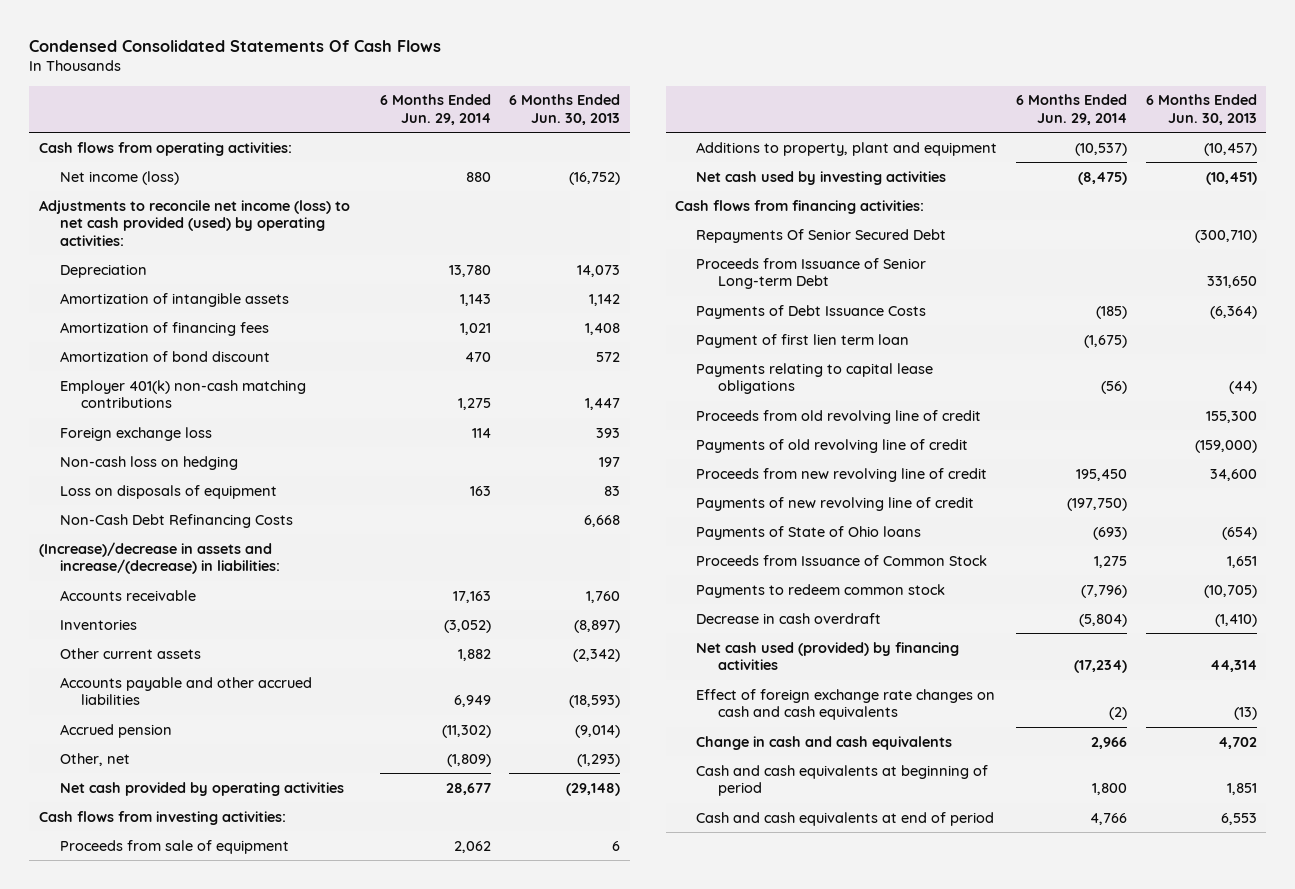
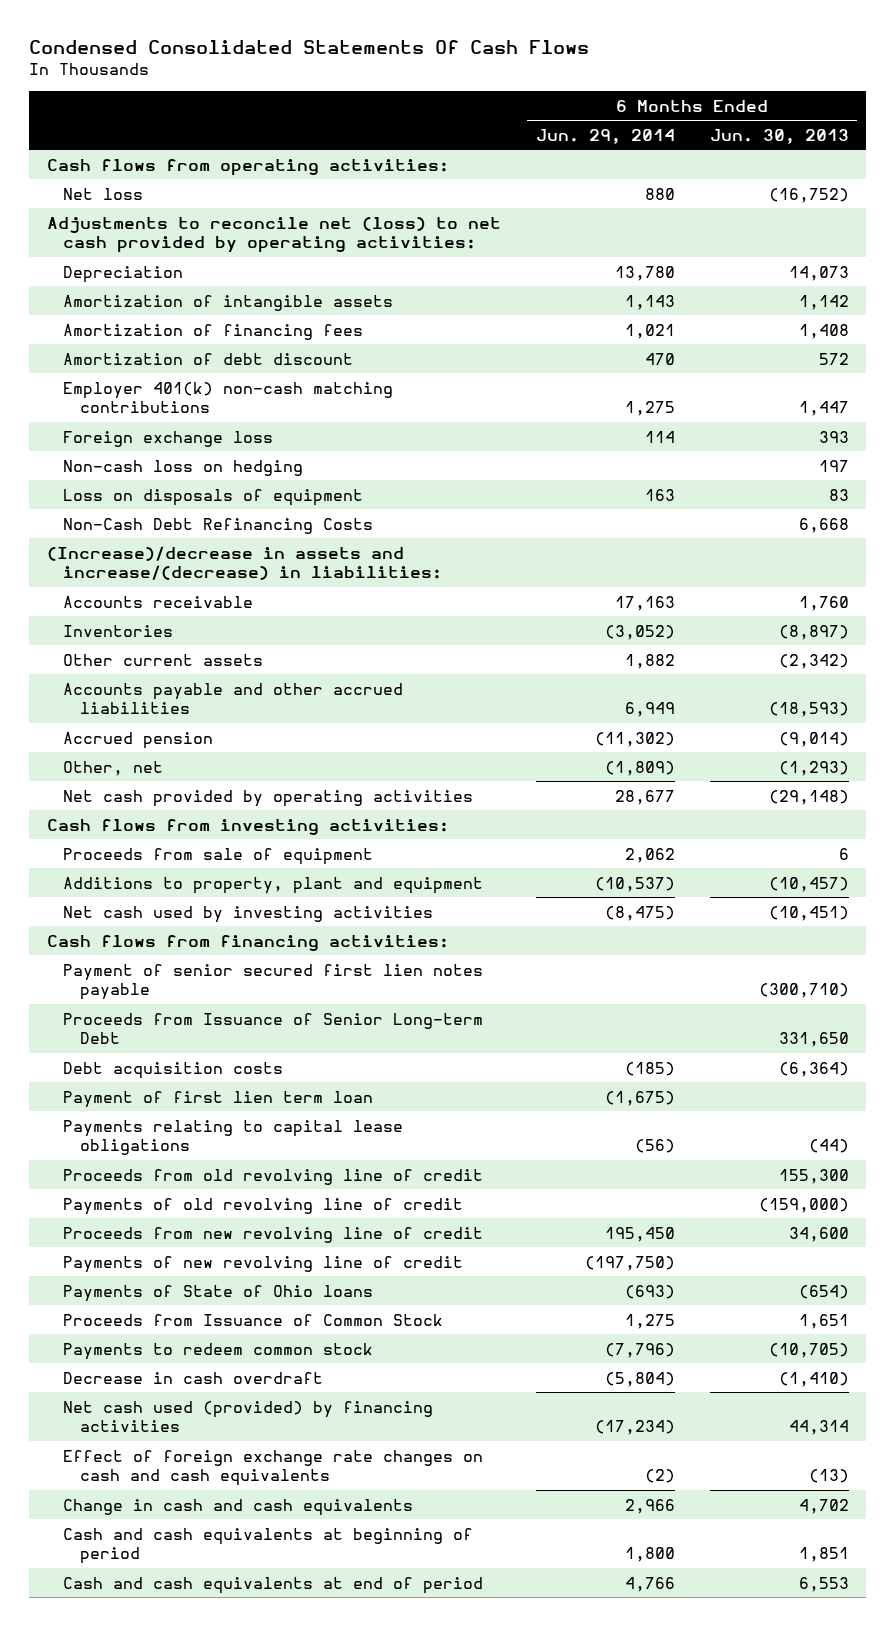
[59,170,179,185] Net income (loss) -> [63,187,144,200] Net loss
[38,199,350,247] Adjustments to reconcile net income (loss) to net cash provided (used) by operating activities: -> [46,216,501,254] Adjustments to reconcile net (loss) to net cash provided by operating activities:
[59,350,270,362] Amortization of bond discount -> [63,352,354,365] Amortization of debt discount
[696,228,947,243] Repayments Of Senior Secured Debt -> [63,963,484,1001] Payment of senior secured first lien notes payable
[696,304,927,319] Payments of Debt Issuance Costs -> [63,1061,284,1079] Debt acquisition costs

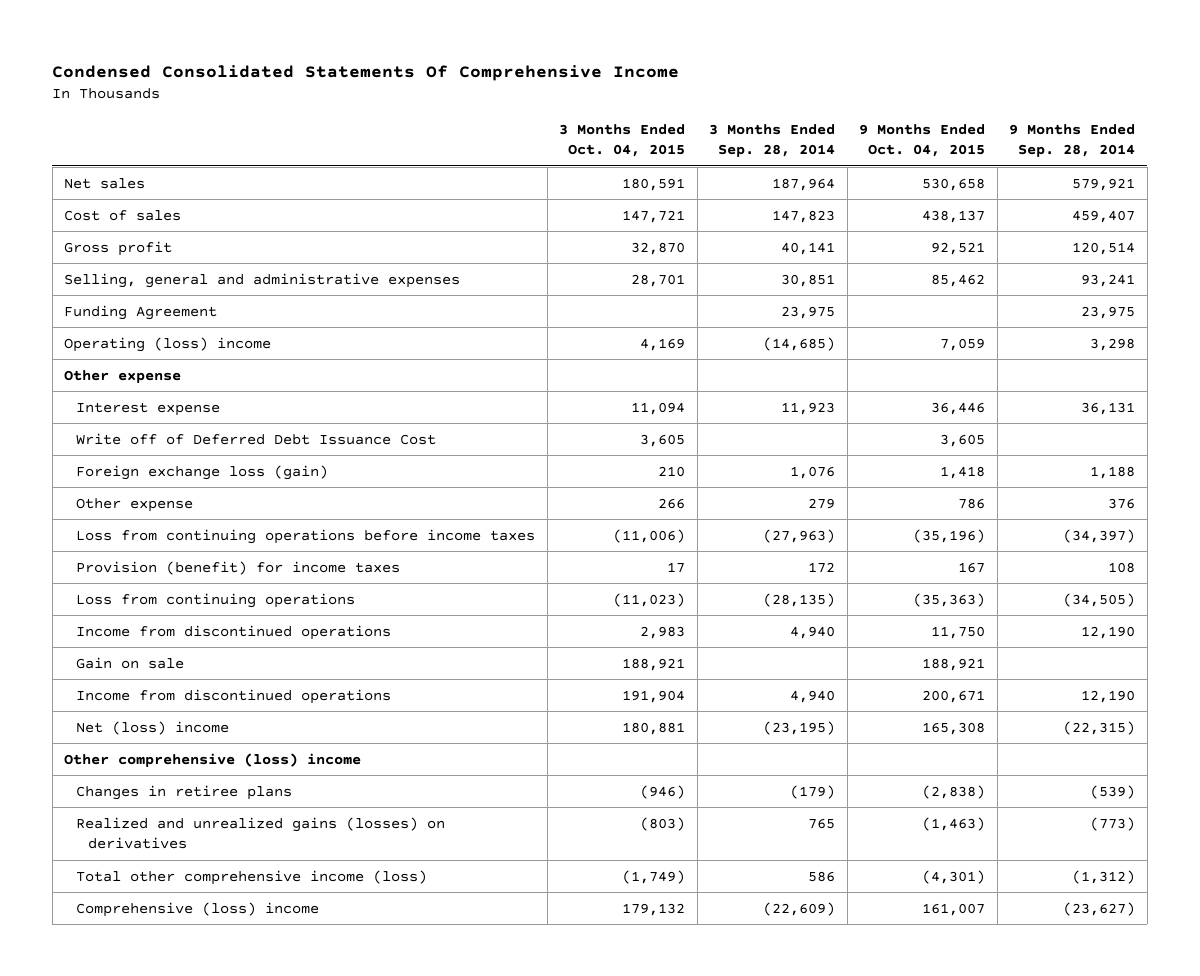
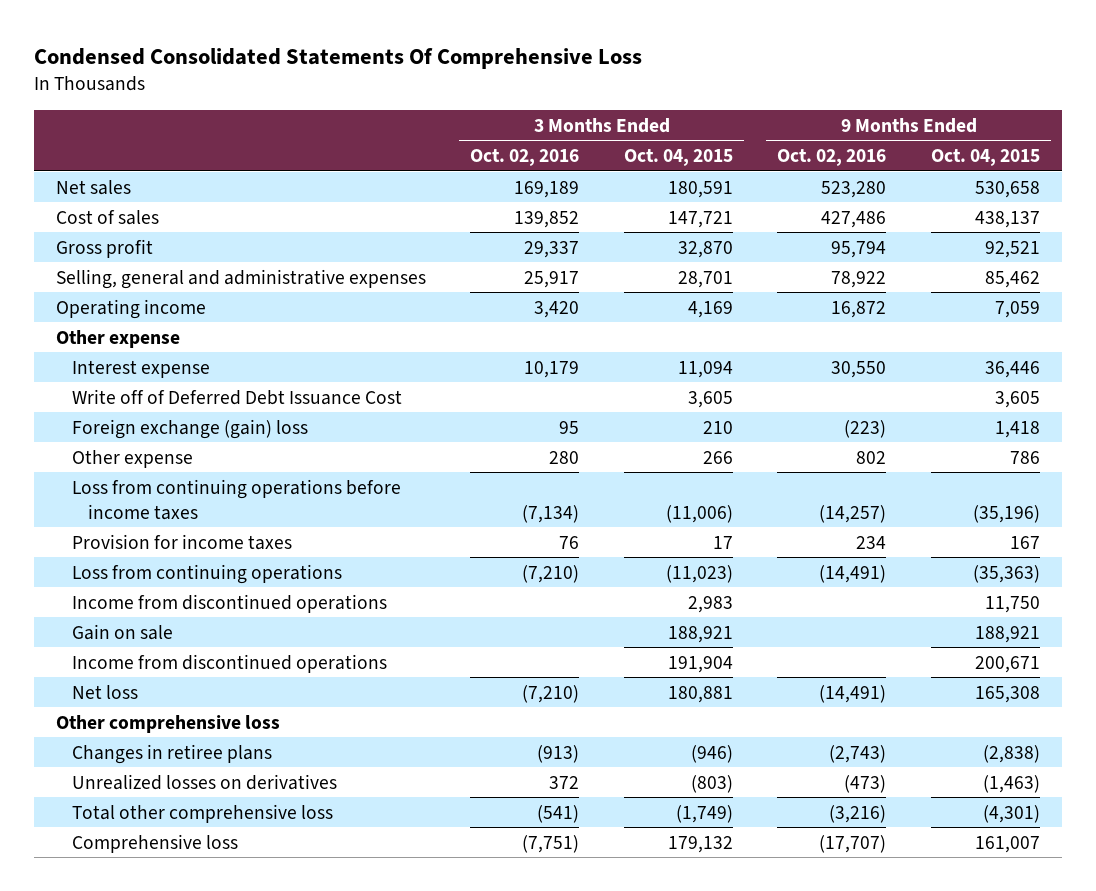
[52,64,680,81] Condensed Consolidated Statements Of Comprehensive Income -> [33,48,642,70] Condensed Consolidated Statements Of Comprehensive Loss
[709,124,836,158] 3 Months Ended Sep. 28, 2014 -> none
[1009,124,1136,158] 9 Months Ended Sep. 28, 2014 -> none
none -> [470,149,580,167] Oct. 02, 2016
none -> [777,149,887,167] Oct. 02, 2016
[64,304,218,320] Funding Agreement -> none
[64,336,272,352] Operating (loss) income -> [55,298,206,319] Operating income
[76,464,329,480] Foreign exchange loss (gain) -> [71,418,308,439] Foreign exchange (gain) loss
[76,560,401,575] Provision (benefit) for income taxes -> [71,533,292,550] Provision for income taxes
[76,720,230,735] Net (loss) income -> [71,684,138,699] Net loss
[64,752,362,767] Other comprehensive (loss) income -> [55,714,280,733] Other comprehensive loss
[76,816,446,850] Realized and unrealized gains (losses) on derivatives -> [71,773,337,790] Unrealized losses on derivatives
[76,869,428,885] Total other comprehensive income (loss) -> [71,803,333,823] Total other comprehensive loss
[76,901,320,917] Comprehensive (loss) income -> [71,833,238,853] Comprehensive loss

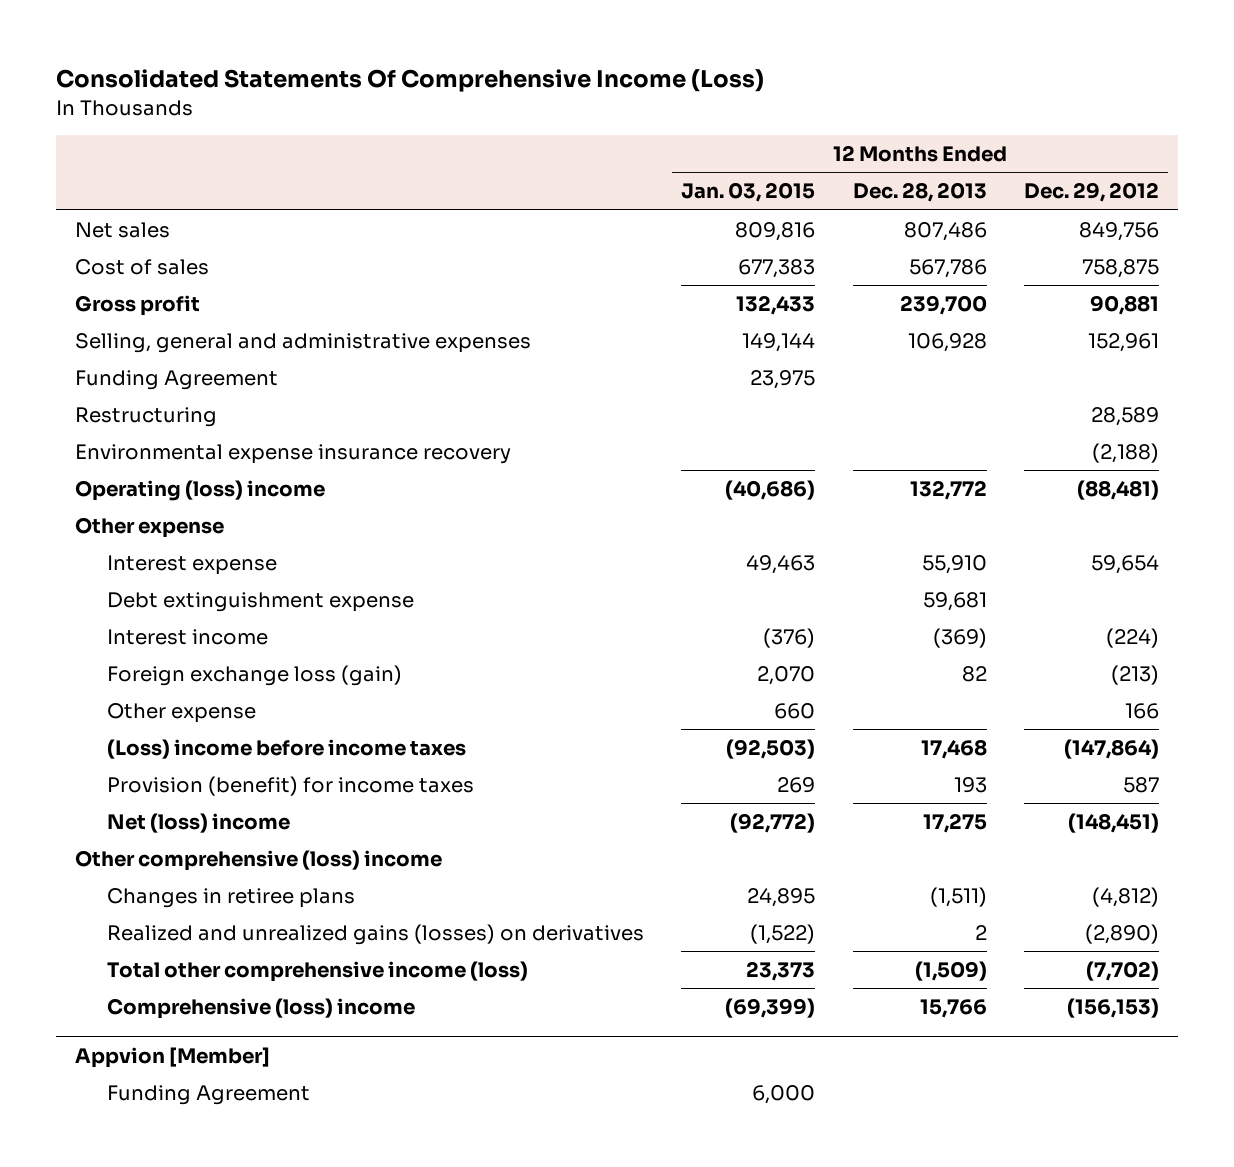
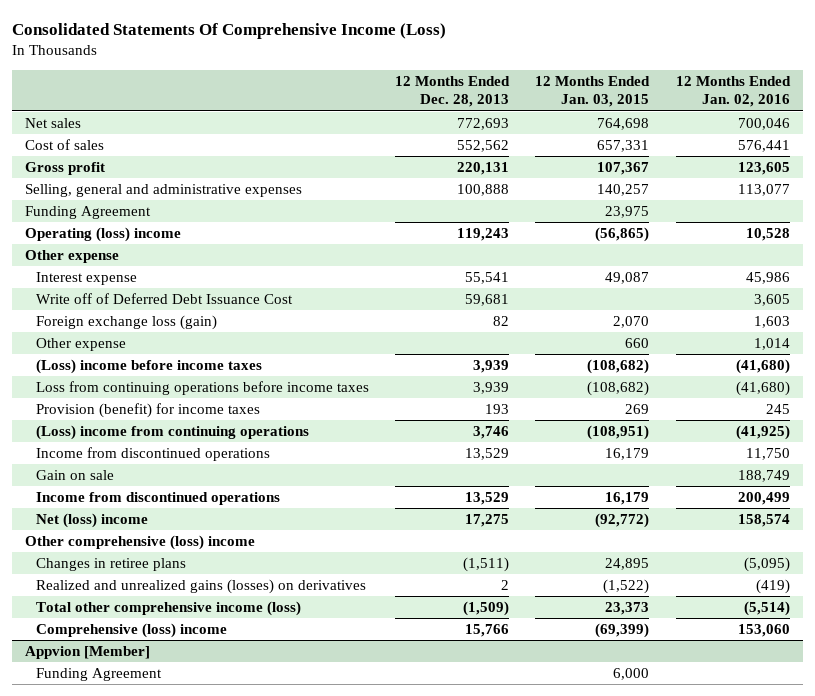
[1024,182,1160,203] Dec. 29, 2012 -> none
none -> [675,75,791,108] 12 Months Ended Jan. 02, 2016
[735,222,816,242] 809,816 -> [597,118,650,131] 764,698
[903,222,987,242] 807,486 -> [457,118,510,131] 772,693
[738,259,816,279] 677,383 -> [597,140,650,153] 657,331
[908,259,987,279] 567,786 -> [457,140,510,153] 552,562
[736,295,816,316] 132,433 -> [597,162,650,176] 107,367
[899,295,987,316] 239,700 -> [457,162,510,176] 220,131
[742,333,816,353] 149,144 -> [597,184,650,197] 140,257
[907,333,987,353] 106,928 -> [457,184,510,197] 100,888
[74,407,217,428] Restructuring -> none
[74,444,511,465] Environmental expense insurance recovery -> none
[725,480,816,501] (40,686) -> [595,227,650,243] (56,865)
[909,480,987,501] 132,772 -> [457,228,510,242] 119,243
[106,629,268,646] Interest income -> none
[746,555,816,575] 49,463 -> [605,272,650,285] 49,087
[921,555,987,575] 55,910 -> [465,272,510,285] 55,541
[106,592,414,613] Debt extinguishment expense -> [35,293,293,305] Write off of Deferred Debt Issuance Cost
[726,739,816,760] (92,503) -> [587,359,650,375] (108,682)
[920,739,987,760] 17,468 -> [473,360,510,374] 3,939
none -> [35,381,369,396] Loss from continuing operations before income taxes
none -> [35,425,309,441] (Loss) income from continuing operations
none -> [35,447,270,462] Income from discontinued operations
none -> [35,470,114,481] Gain on sale
none -> [35,492,280,506] Income from discontinued operations

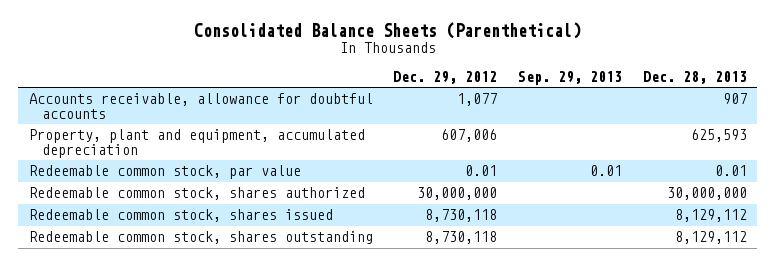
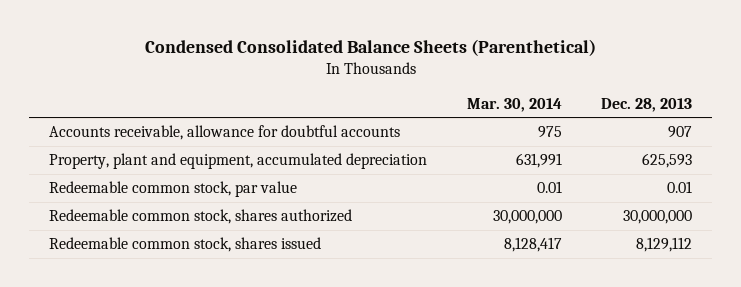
[193,22,581,40] Consolidated Balance Sheets (Parenthetical) -> [144,38,596,56] Condensed Consolidated Balance Sheets (Parenthetical)
[393,71,498,85] Dec. 29, 2012 -> none
[518,71,623,86] Sep. 29, 2013 -> none
none -> [466,97,562,112] Mar. 30, 2014
[28,231,373,245] Redeemable common stock, shares outstanding -> none

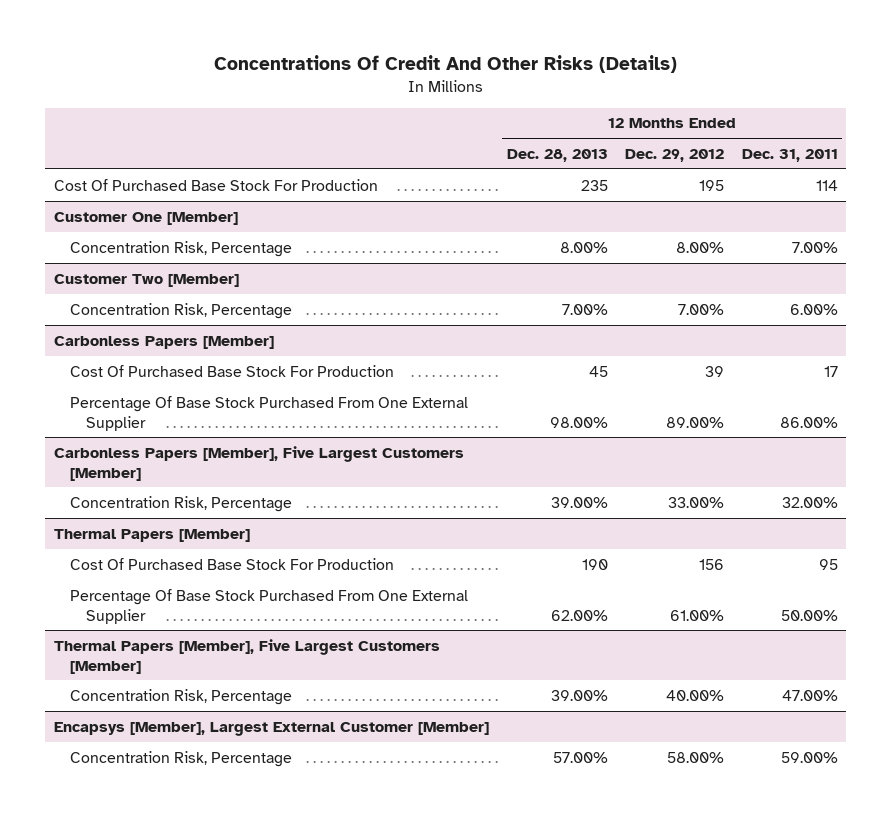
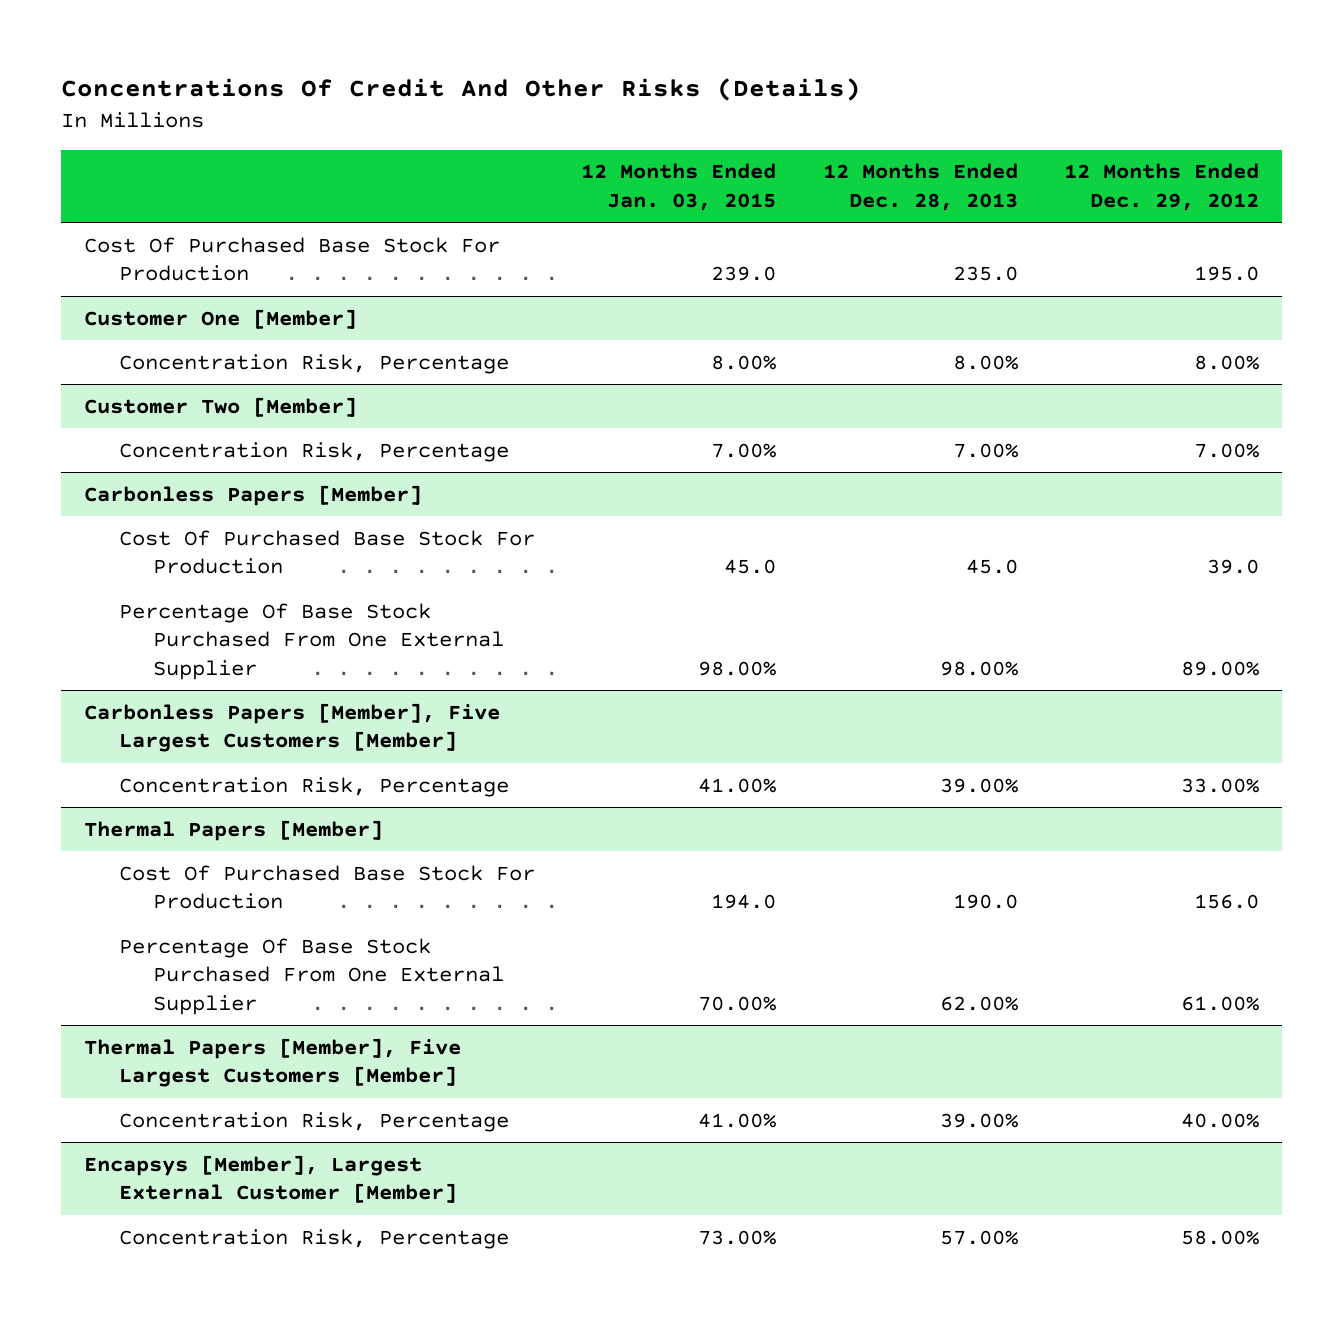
[741,149,838,163] Dec. 31, 2011 -> none
none -> [581,163,777,211] 12 Months Ended Jan. 03, 2015
[580,179,608,191] 235 -> [952,266,1018,282] 235.0
[699,179,725,191] 195 -> [1193,266,1259,282] 195.0
[588,365,608,377] 45 -> [965,559,1018,575] 45.0
[705,365,725,377] 39 -> [1206,559,1259,575] 39.0
[581,558,608,570] 190 -> [952,894,1018,910] 190.0
[699,558,725,570] 156 -> [1193,894,1259,910] 156.0

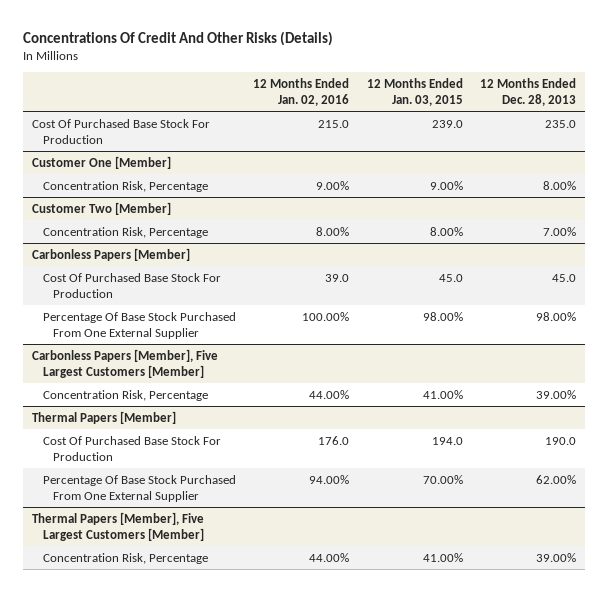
[1063,163,1259,211] 12 Months Ended Dec. 29, 2012 -> none
none -> [253,77,350,106] 12 Months Ended Jan. 02, 2016
[711,354,777,370] 8.00% -> [429,180,463,190] 9.00%
[711,442,777,458] 7.00% -> [429,226,463,236] 8.00%
[84,1154,457,1204] Encapsys [Member], Largest External Customer [Member] -> none
[118,1228,509,1249] Concentration Risk, Percentage -> none

